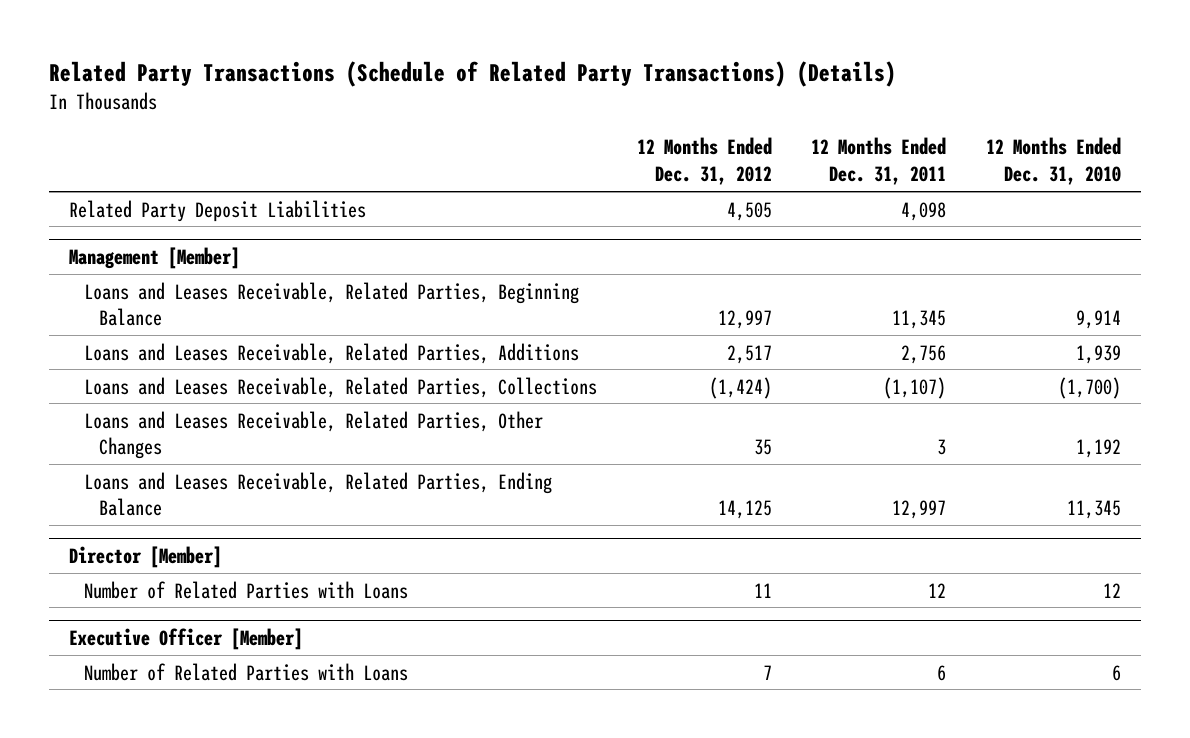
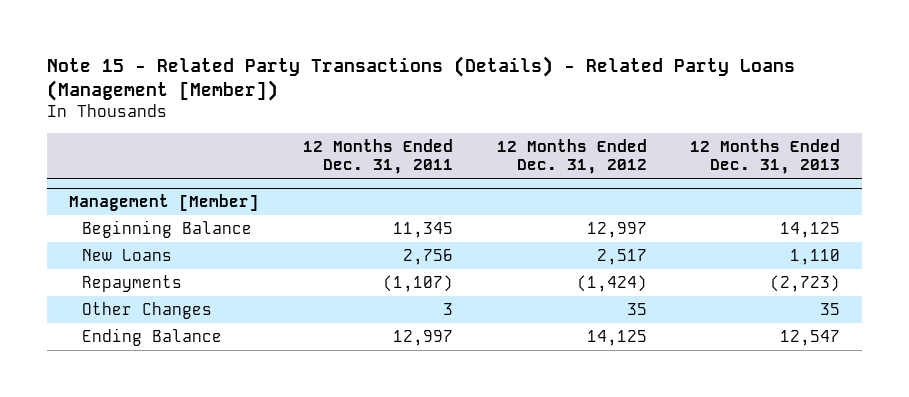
[48,61,896,88] Related Party Transactions (Schedule of Related Party Transactions) (Details) -> [47,55,796,102] Note 15 - Related Party Transactions (Details) - Related Party Loans (Management [Member])
[986,137,1122,186] 12 Months Ended Dec. 31, 2010 -> none
none -> [690,138,841,175] 12 Months Ended Dec. 31, 2013
[68,199,366,222] Related Party Deposit Liabilities -> none
[68,545,222,568] Director [Member] -> none
[83,580,408,599] Number of Related Parties with Loans -> none
[68,627,303,650] Executive Officer [Member] -> none
[83,662,408,681] Number of Related Parties with Loans -> none
[83,281,579,327] Loans and Leases Receivable, Related Parties, Beginning Balance -> [82,219,253,238] Beginning Balance
[83,342,579,364] Loans and Leases Receivable, Related Parties, Additions -> [82,248,173,261] New Loans
[83,376,597,398] Loans and Leases Receivable, Related Parties, Collections -> [82,274,183,292] Repayments
[83,410,543,460] Loans and Leases Receivable, Related Parties, Other Changes -> [82,301,213,319] Other Changes
[83,471,552,517] Loans and Leases Receivable, Related Parties, Ending Balance -> [82,327,223,346] Ending Balance

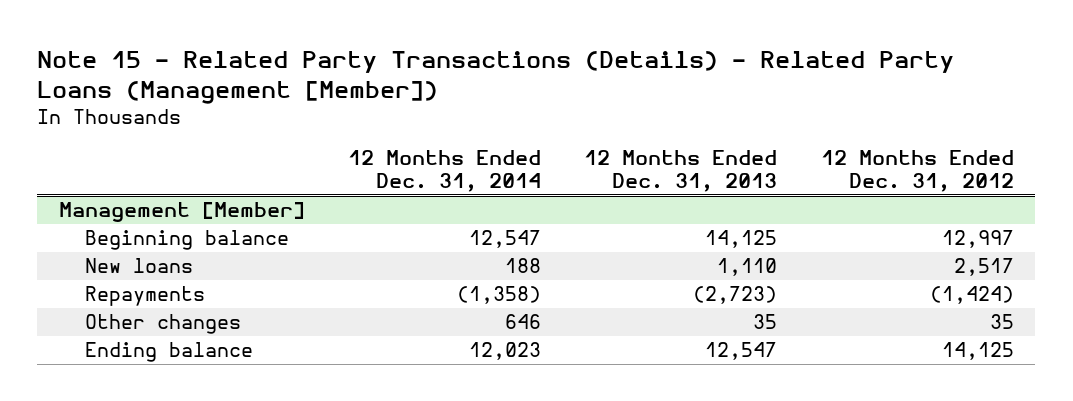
[302,138,453,175] 12 Months Ended Dec. 31, 2011 -> none
none -> [348,150,542,193] 12 Months Ended Dec. 31, 2014
[82,219,253,238] Beginning Balance -> [85,230,290,251] Beginning balance
[82,248,173,261] New Loans -> [85,258,194,274] New loans
[82,301,213,319] Other Changes -> [85,314,242,335] Other changes
[82,327,223,346] Ending Balance -> [85,342,254,363] Ending balance

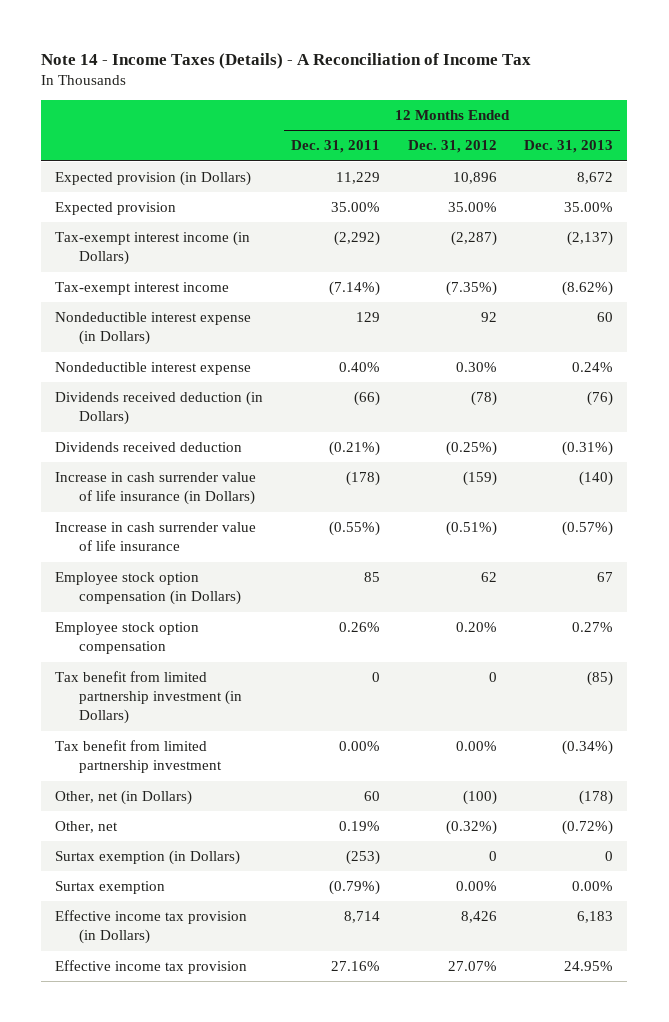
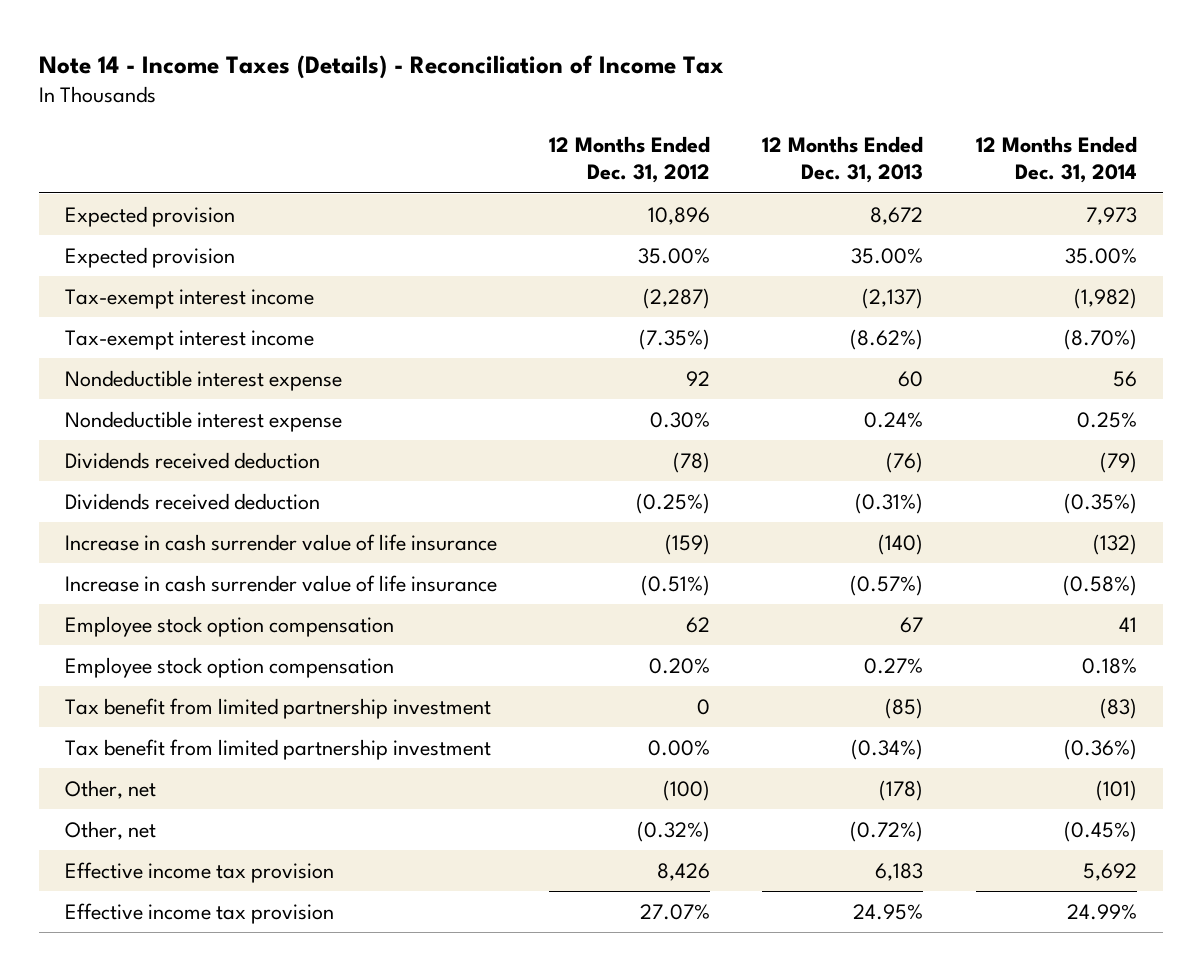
[41,52,532,69] Note 14 - Income Taxes (Details) - A Reconciliation of Income Tax -> [38,54,724,79] Note 14 - Income Taxes (Details) - Reconciliation of Income Tax
[290,140,380,154] Dec. 31, 2011 -> none
none -> [975,135,1137,184] 12 Months Ended Dec. 31, 2014
[55,171,252,187] Expected provision (in Dollars) -> [64,205,235,227] Expected provision
[55,231,251,266] Tax-exempt interest income (in Dollars) -> [64,288,314,309] Tax-exempt interest income
[55,312,252,346] Nondeductible interest expense (in Dollars) -> [64,369,342,391] Nondeductible interest expense
[55,391,264,426] Dividends received deduction (in Dollars) -> [64,451,320,469] Dividends received deduction
[55,472,257,506] Increase in cash surrender value of life insurance (in Dollars) -> [64,533,497,551] Increase in cash surrender value of life insurance
[55,572,242,606] Employee stock option compensation (in Dollars) -> [64,615,394,637] Employee stock option compensation
[55,671,243,725] Tax benefit from limited partnership investment (in Dollars) -> [64,697,491,719] Tax benefit from limited partnership investment
[55,790,193,806] Other, net (in Dollars) -> [64,779,156,799] Other, net
[55,850,241,866] Surtax exemption (in Dollars) -> none
[55,881,166,895] Surtax exemption -> none
[55,910,248,945] Effective income tax provision (in Dollars) -> [64,861,334,883] Effective income tax provision

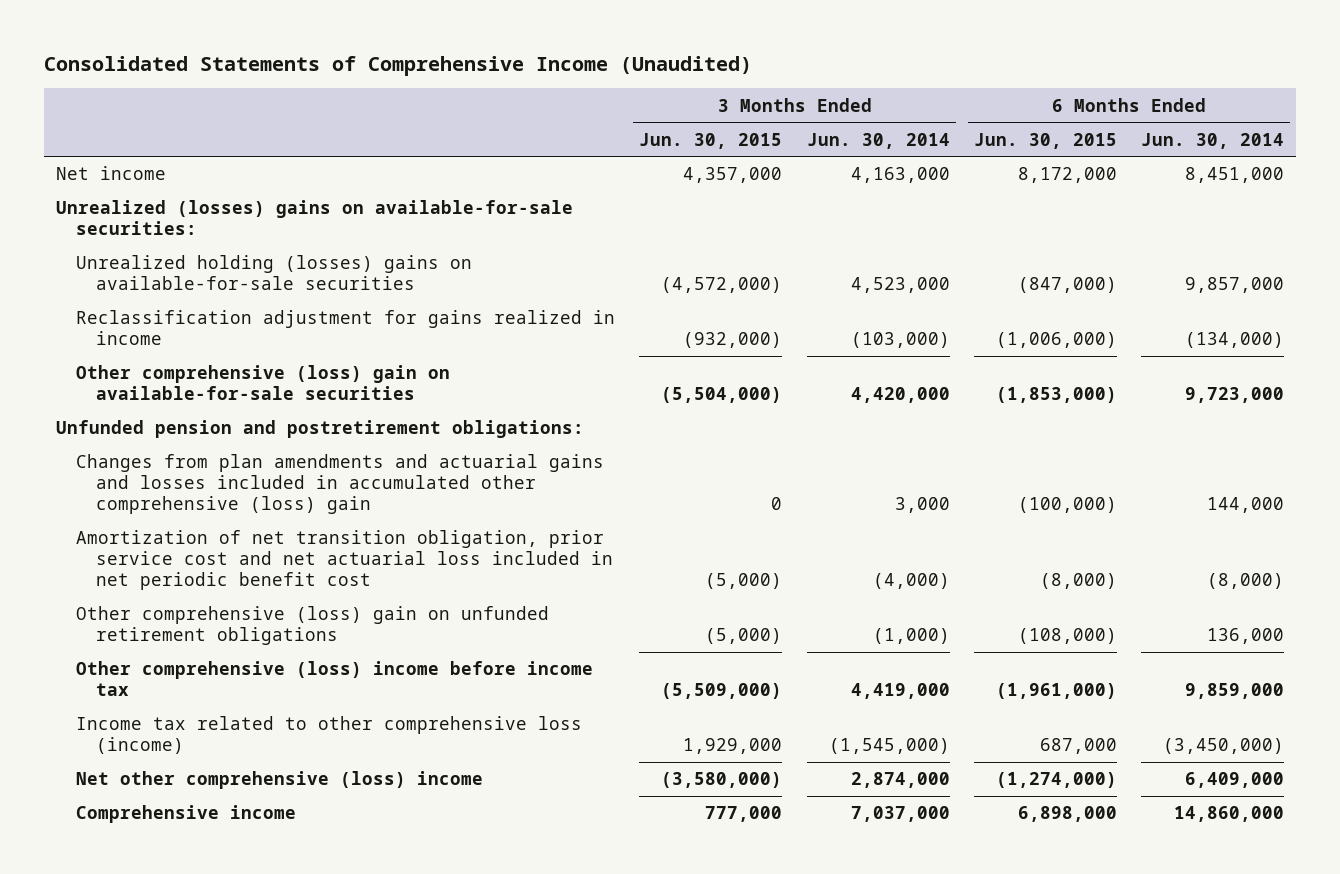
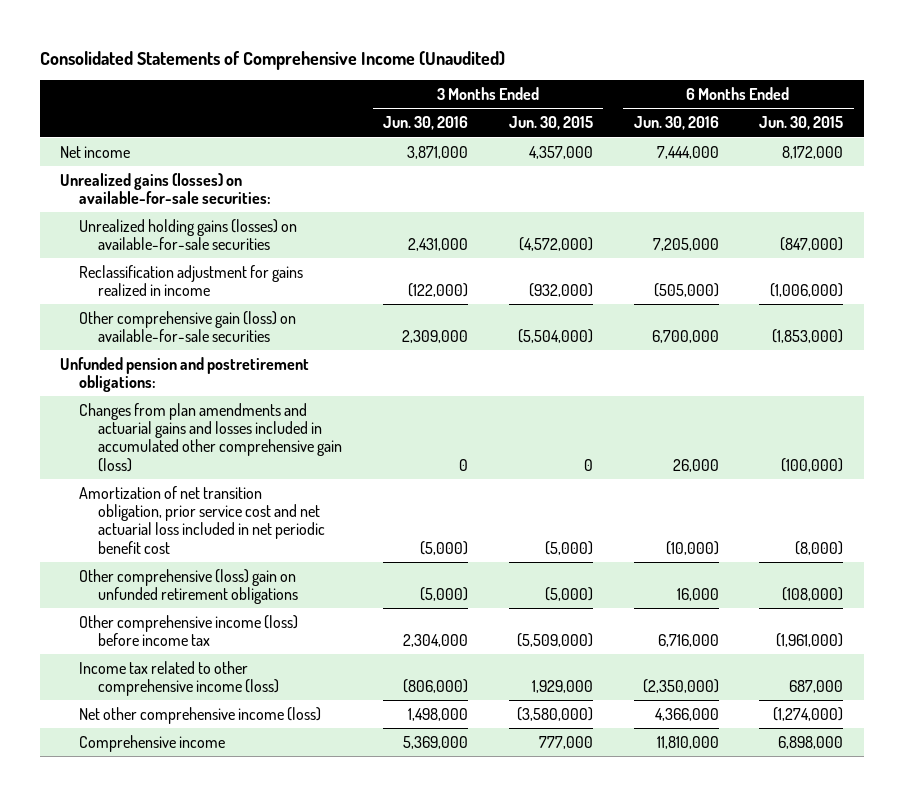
[806,132,950,149] Jun. 30, 2014 -> none
[1141,132,1285,149] Jun. 30, 2014 -> none
none -> [383,116,469,131] Jun. 30, 2016
none -> [633,116,719,131] Jun. 30, 2016
[56,200,574,236] Unrealized (losses) gains on available-for-sale securities: -> [60,172,272,205] Unrealized gains (losses) on available-for-sale securities:
[76,255,473,291] Unrealized holding (losses) gains on available-for-sale securities -> [79,218,298,251] Unrealized holding gains (losses) on available-for-sale securities
[76,365,451,401] Other comprehensive (loss) gain on available-for-sale securities -> [79,310,297,343] Other comprehensive gain (loss) on available-for-sale securities
[76,454,605,515] Changes from plan amendments and actuarial gains and losses included in accumulated other comprehensive (loss) gain -> [79,402,343,472] Changes from plan amendments and actuarial gains and losses included in accumulated other comprehensive gain (loss)
[76,661,594,697] Other comprehensive (loss) income before income tax -> [79,614,299,647] Other comprehensive income (loss) before income tax
[76,716,583,755] Income tax related to other comprehensive loss (income) -> [79,660,280,697] Income tax related to other comprehensive income (loss)
[76,771,484,790] Net other comprehensive (loss) income -> [79,706,322,724] Net other comprehensive income (loss)

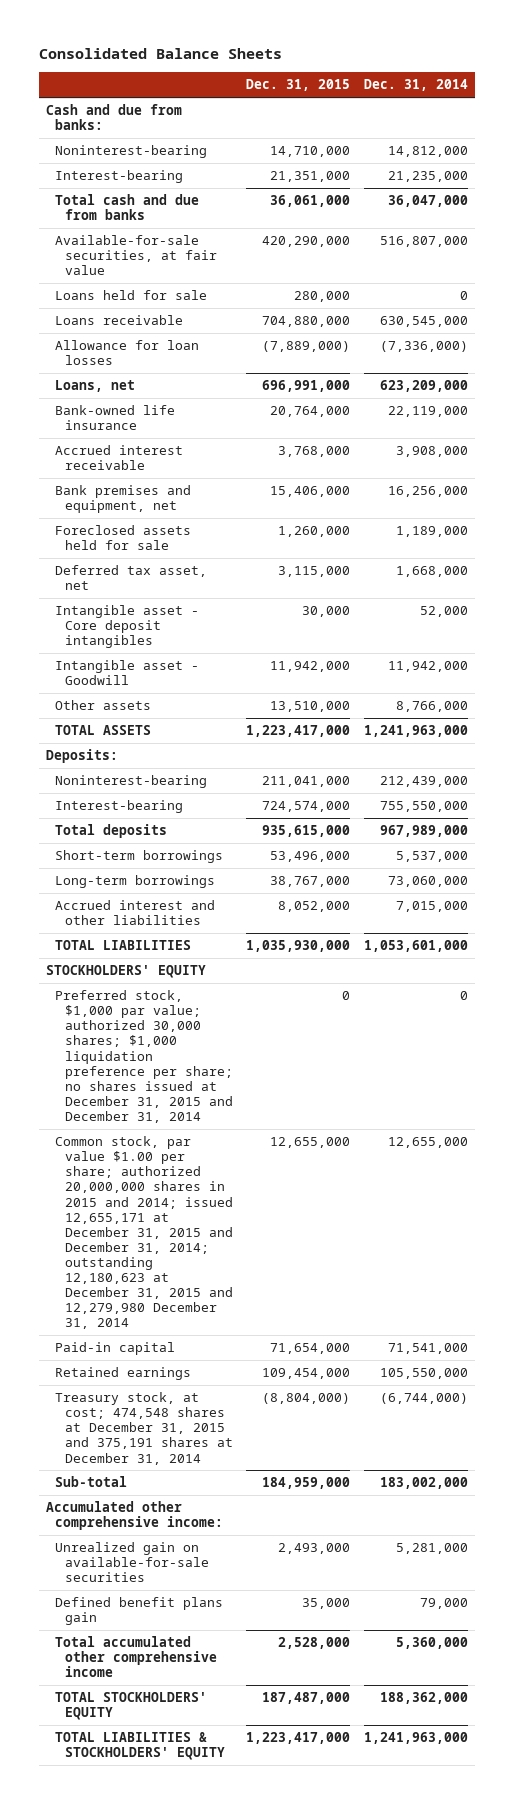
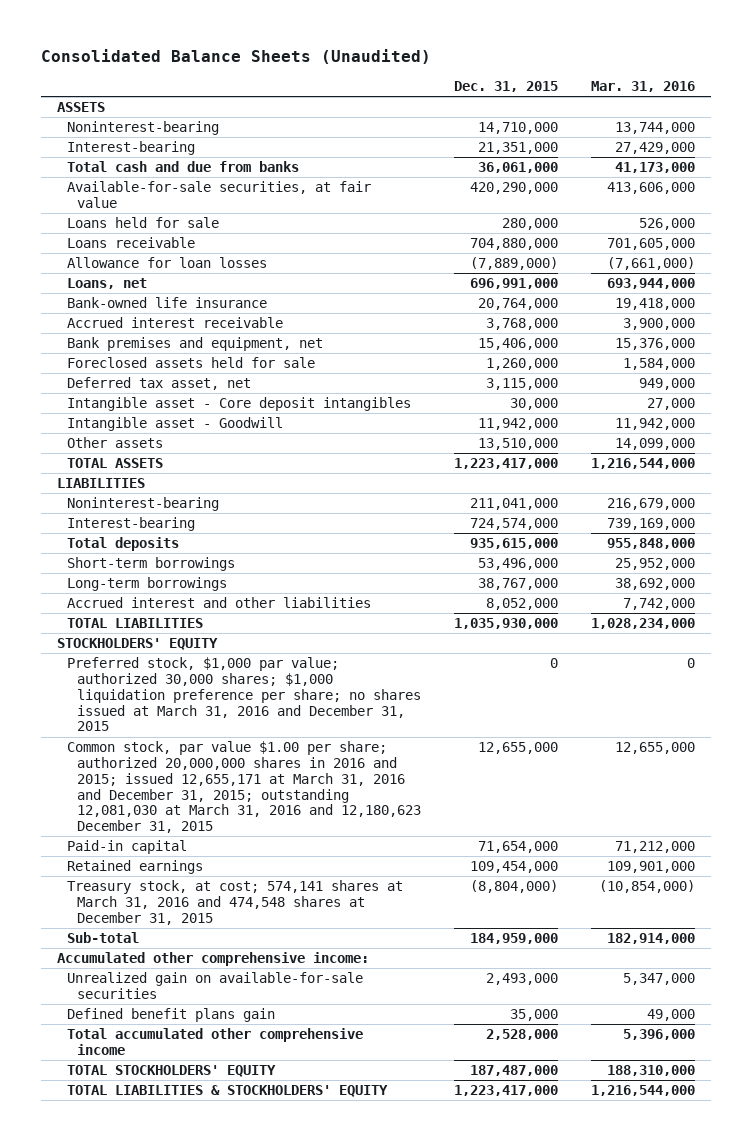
[38,48,282,60] Consolidated Balance Sheets -> [41,49,432,65] Consolidated Balance Sheets (Unaudited)
[363,79,468,92] Dec. 31, 2014 -> none
none -> [590,81,695,93] Mar. 31, 2016
[45,104,182,131] Cash and due from banks: -> none
none -> [57,102,106,113] ASSETS
[45,749,118,764] Deposits: -> none
none -> [57,478,146,489] LIABILITIES
[55,990,233,1123] Preferred stock, $1,000 par value; authorized 30,000 shares; $1,000 liquidation preference per share; no shares issued at December 31, 2015 and December 31, 2014 -> [67,657,422,732] Preferred stock, $1,000 par value; authorized 30,000 shares; $1,000 liquidation preference per share; no shares issued at March 31, 2016 and December 31, 2015
[55,1136,233,1330] Common stock, par value $1.00 per share; authorized 20,000,000 shares in 2015 and 2014; issued 12,655,171 at December 31, 2015 and December 31, 2014; outstanding 12,180,623 at December 31, 2015 and 12,279,980 December 31, 2014 -> [67,741,422,834] Common stock, par value $1.00 per share; authorized 20,000,000 shares in 2016 and 2015; issued 12,655,171 at March 31, 2016 and December 31, 2015; outstanding 12,081,030 at March 31, 2016 and 12,180,623 December 31, 2015
[55,1392,233,1465] Treasury stock, at cost; 474,548 shares at December 31, 2015 and 375,191 shares at December 31, 2014 -> [67,880,404,925] Treasury stock, at cost; 574,141 shares at March 31, 2016 and 474,548 shares at December 31, 2015

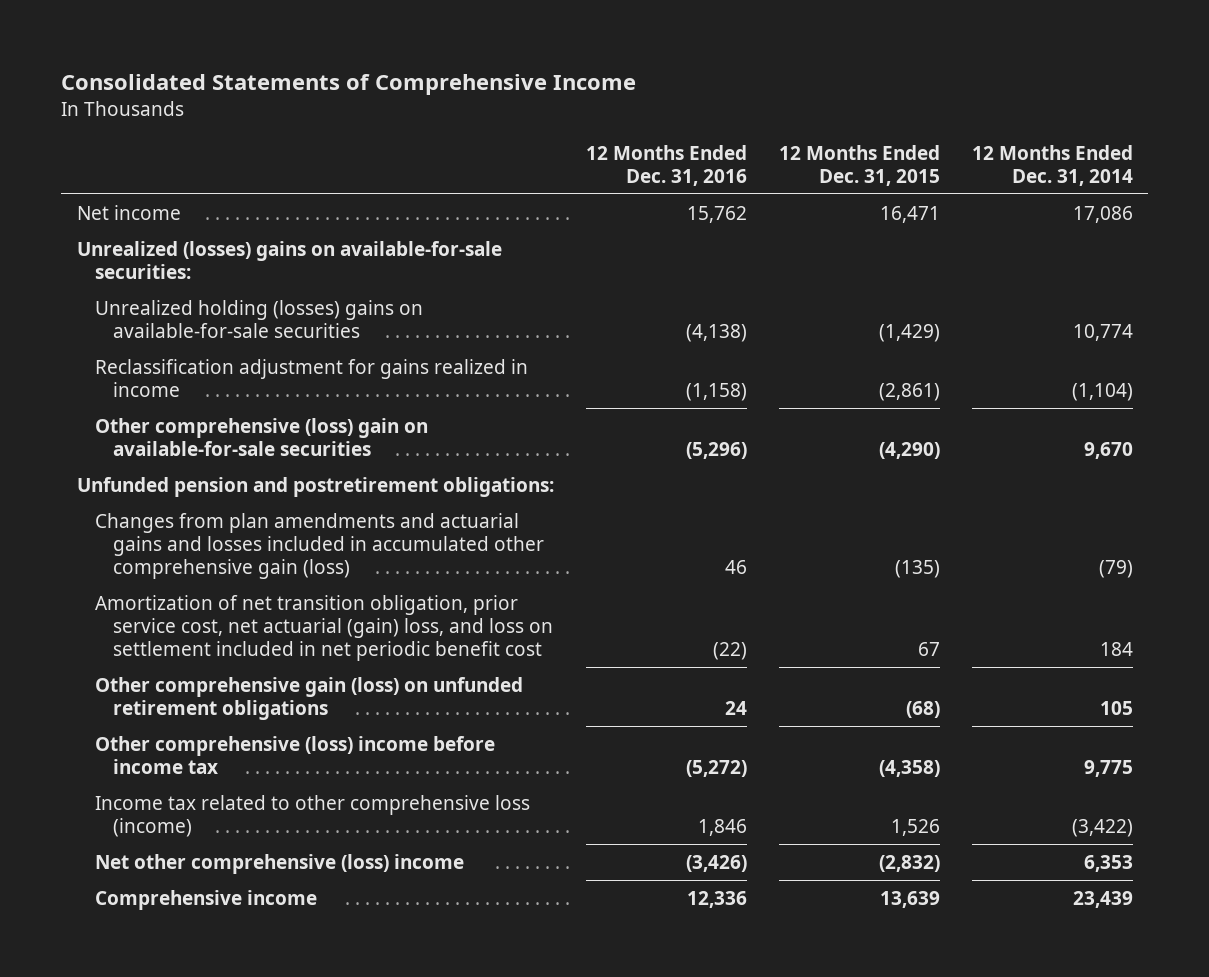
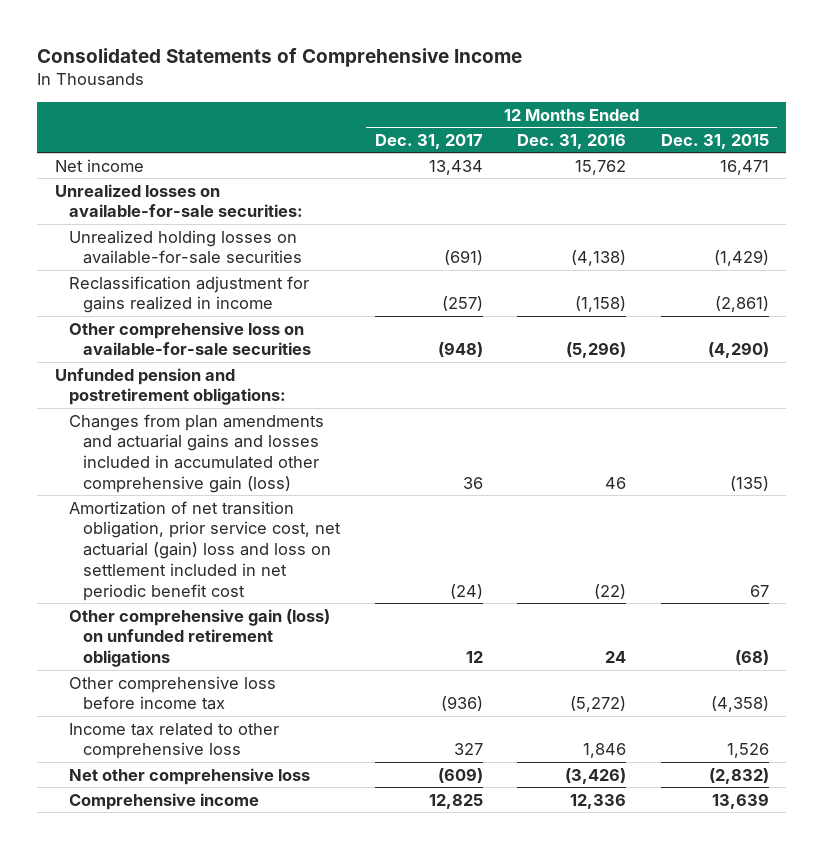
[971,144,1133,186] 12 Months Ended Dec. 31, 2014 -> none
none -> [374,133,483,149] Dec. 31, 2017
[76,240,502,279] Unrealized (losses) gains on available-for-sale securities: -> [54,183,303,218] Unrealized losses on available-for-sale securities:
[94,299,423,338] Unrealized holding (losses) gains on available-for-sale securities -> [68,229,303,265] Unrealized holding losses on available-for-sale securities
[94,417,428,456] Other comprehensive (loss) gain on available-for-sale securities -> [68,321,312,356] Other comprehensive loss on available-for-sale securities
[94,594,553,661] Amortization of net transition obligation, prior service cost, net actuarial (gain) loss, and loss on settlement included in net periodic benefit cost -> [68,500,342,601] Amortization of net transition obligation, prior service cost, net actuarial (gain) loss and loss on settlement included in net periodic benefit cost
[94,735,495,774] Other comprehensive (loss) income before income tax -> [68,675,276,711] Other comprehensive loss before income tax
[94,794,530,837] Income tax related to other comprehensive loss (income) -> [68,722,279,760] Income tax related to other comprehensive loss
[94,853,464,874] Net other comprehensive (loss) income -> [68,767,310,785] Net other comprehensive loss

